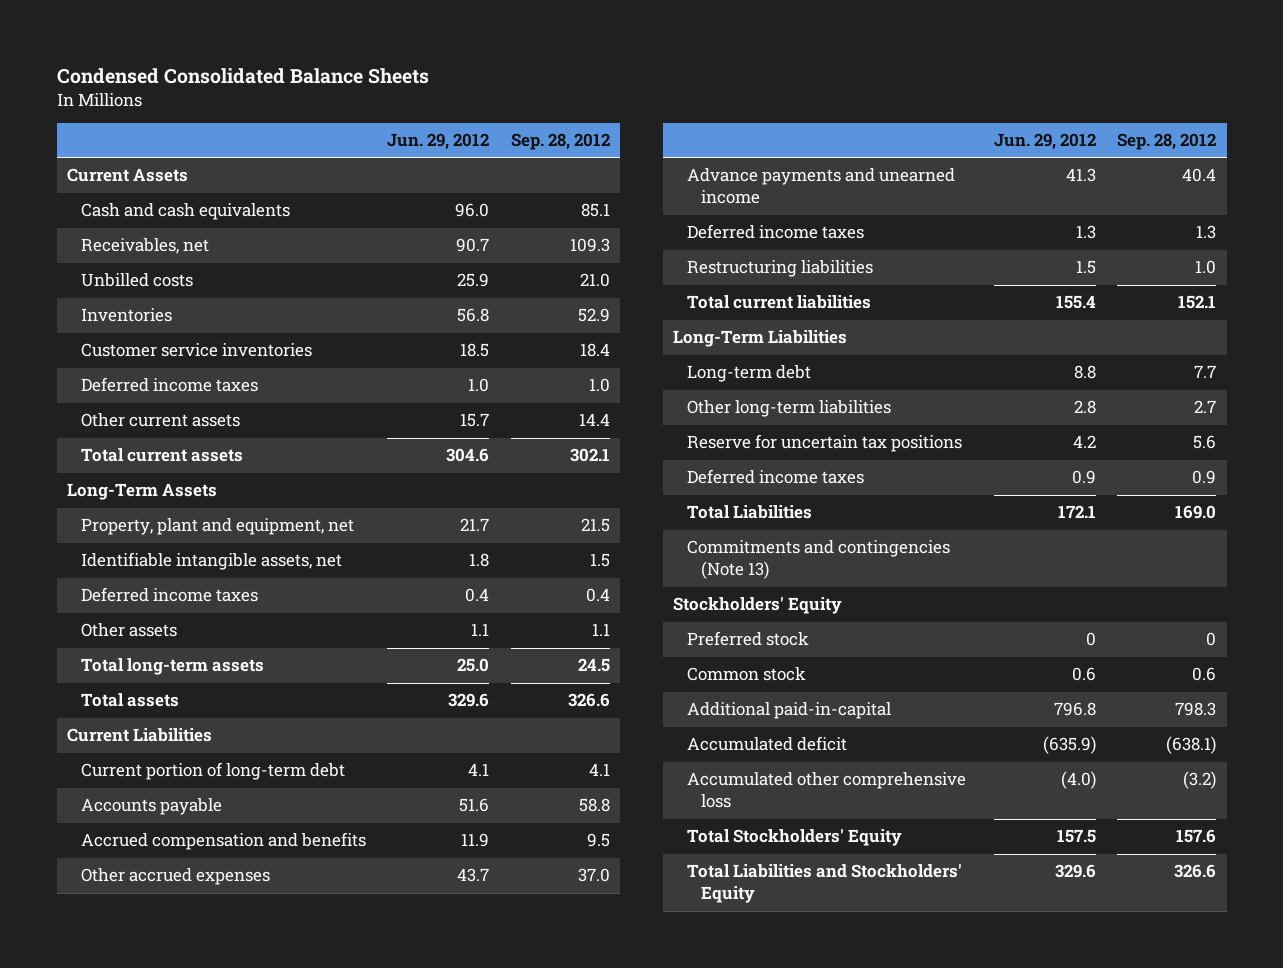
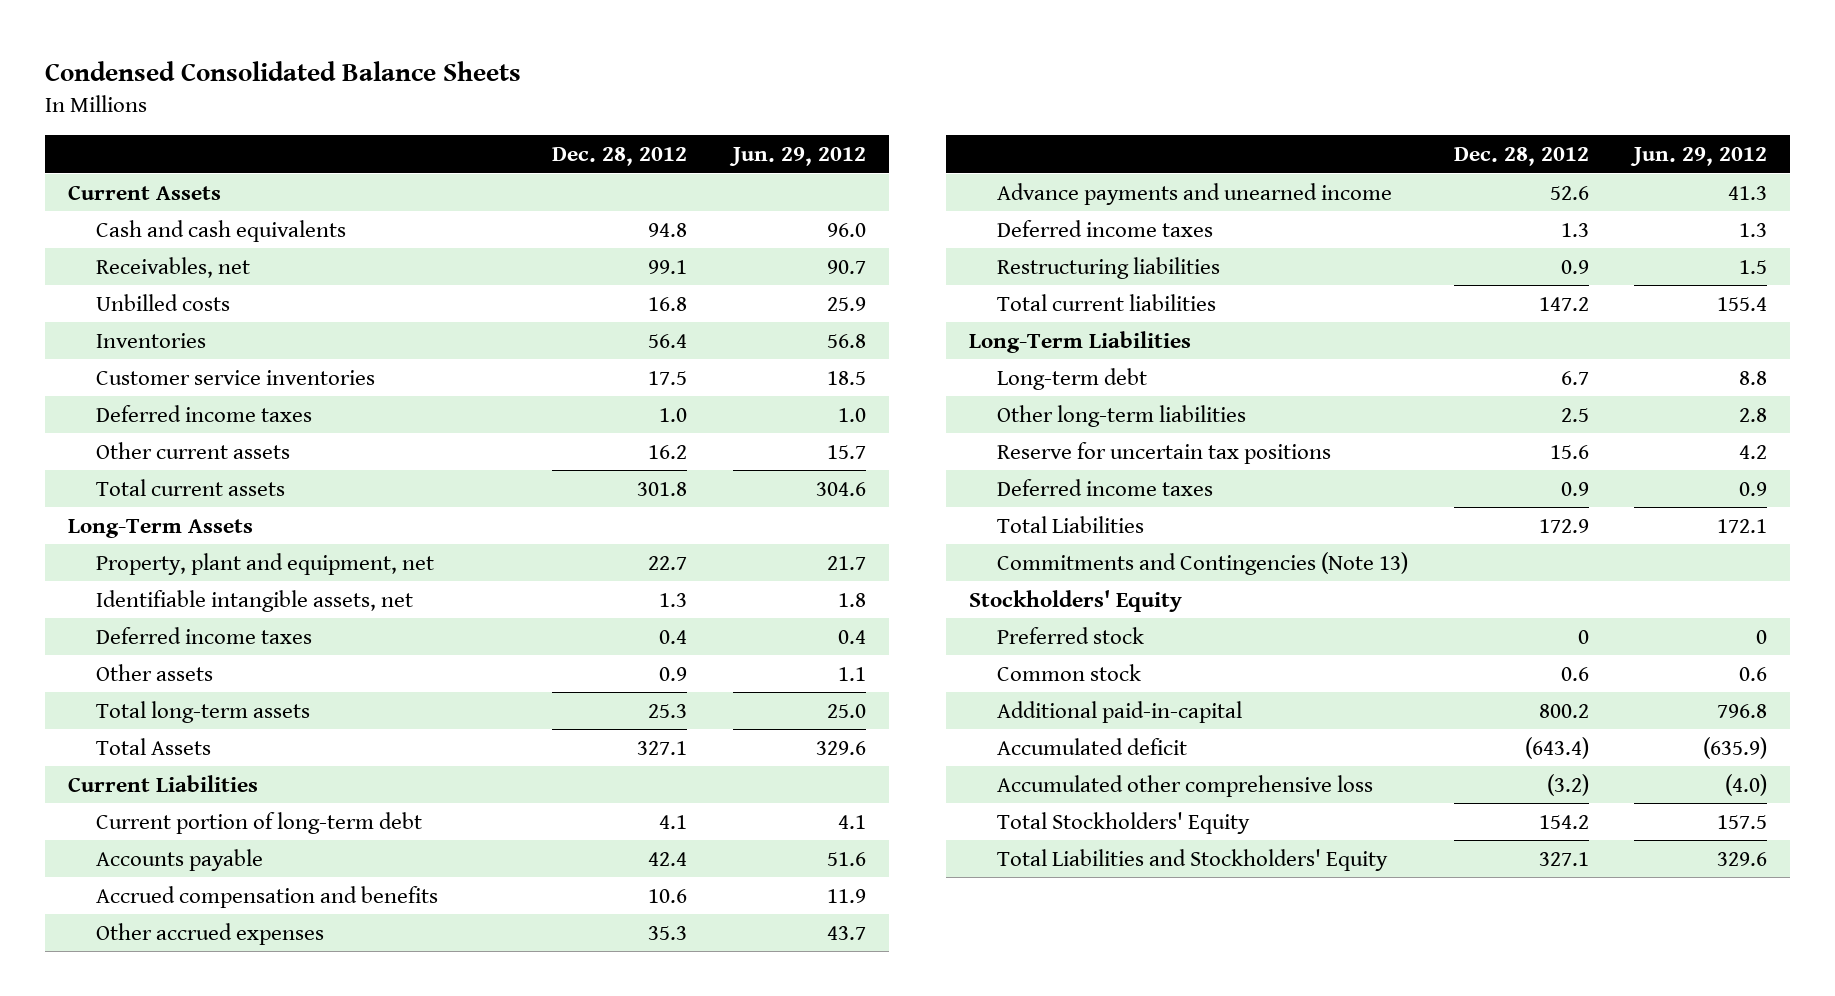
[510,133,610,151] Sep. 28, 2012 -> none
none -> [552,147,688,167] Dec. 28, 2012
[81,693,180,708] Total assets -> [95,737,211,755] Total Assets
[687,540,951,580] Commitments and contingencies (Note 13) -> [997,551,1409,575] Commitments and Contingencies (Note 13)

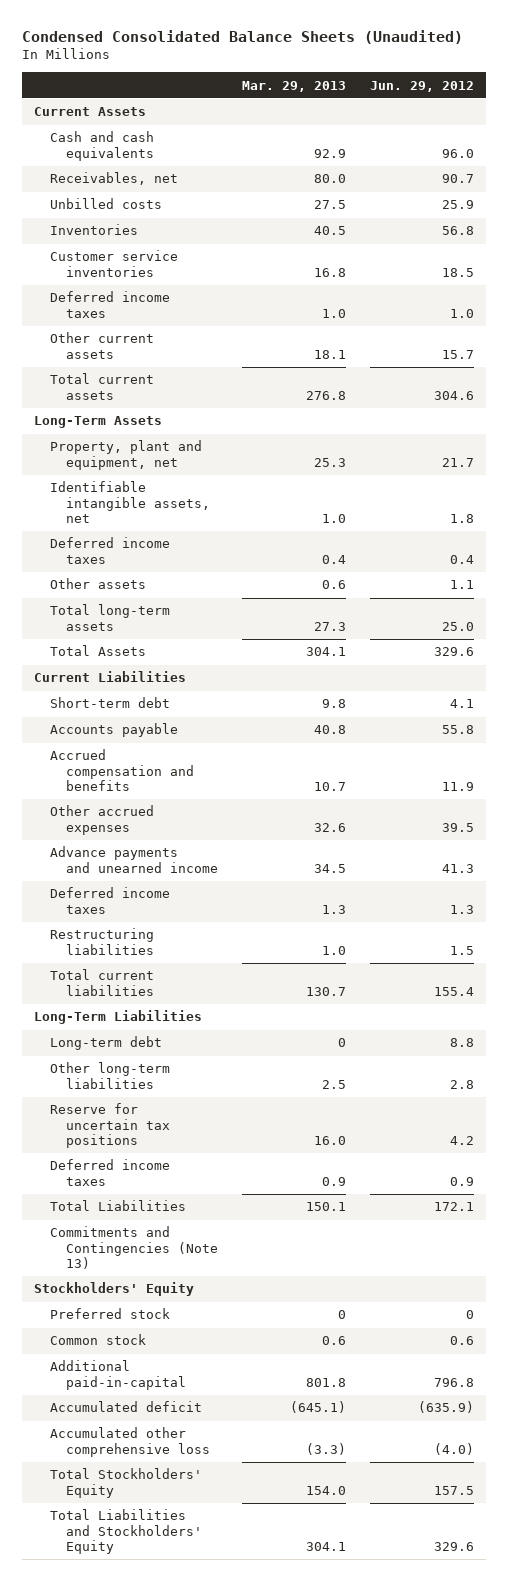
[45,60,522,81] Condensed Consolidated Balance Sheets -> [22,29,464,44] Condensed Consolidated Balance Sheets (Unaudited)
[552,147,688,167] Dec. 28, 2012 -> none
none -> [241,80,346,92] Mar. 29, 2013
[95,811,422,834] Current portion of long-term debt -> [49,697,170,709] Short-term debt
[827,851,867,866] 51.6 -> [442,725,475,735] 55.8
[827,925,867,940] 43.7 -> [442,822,475,832] 39.5

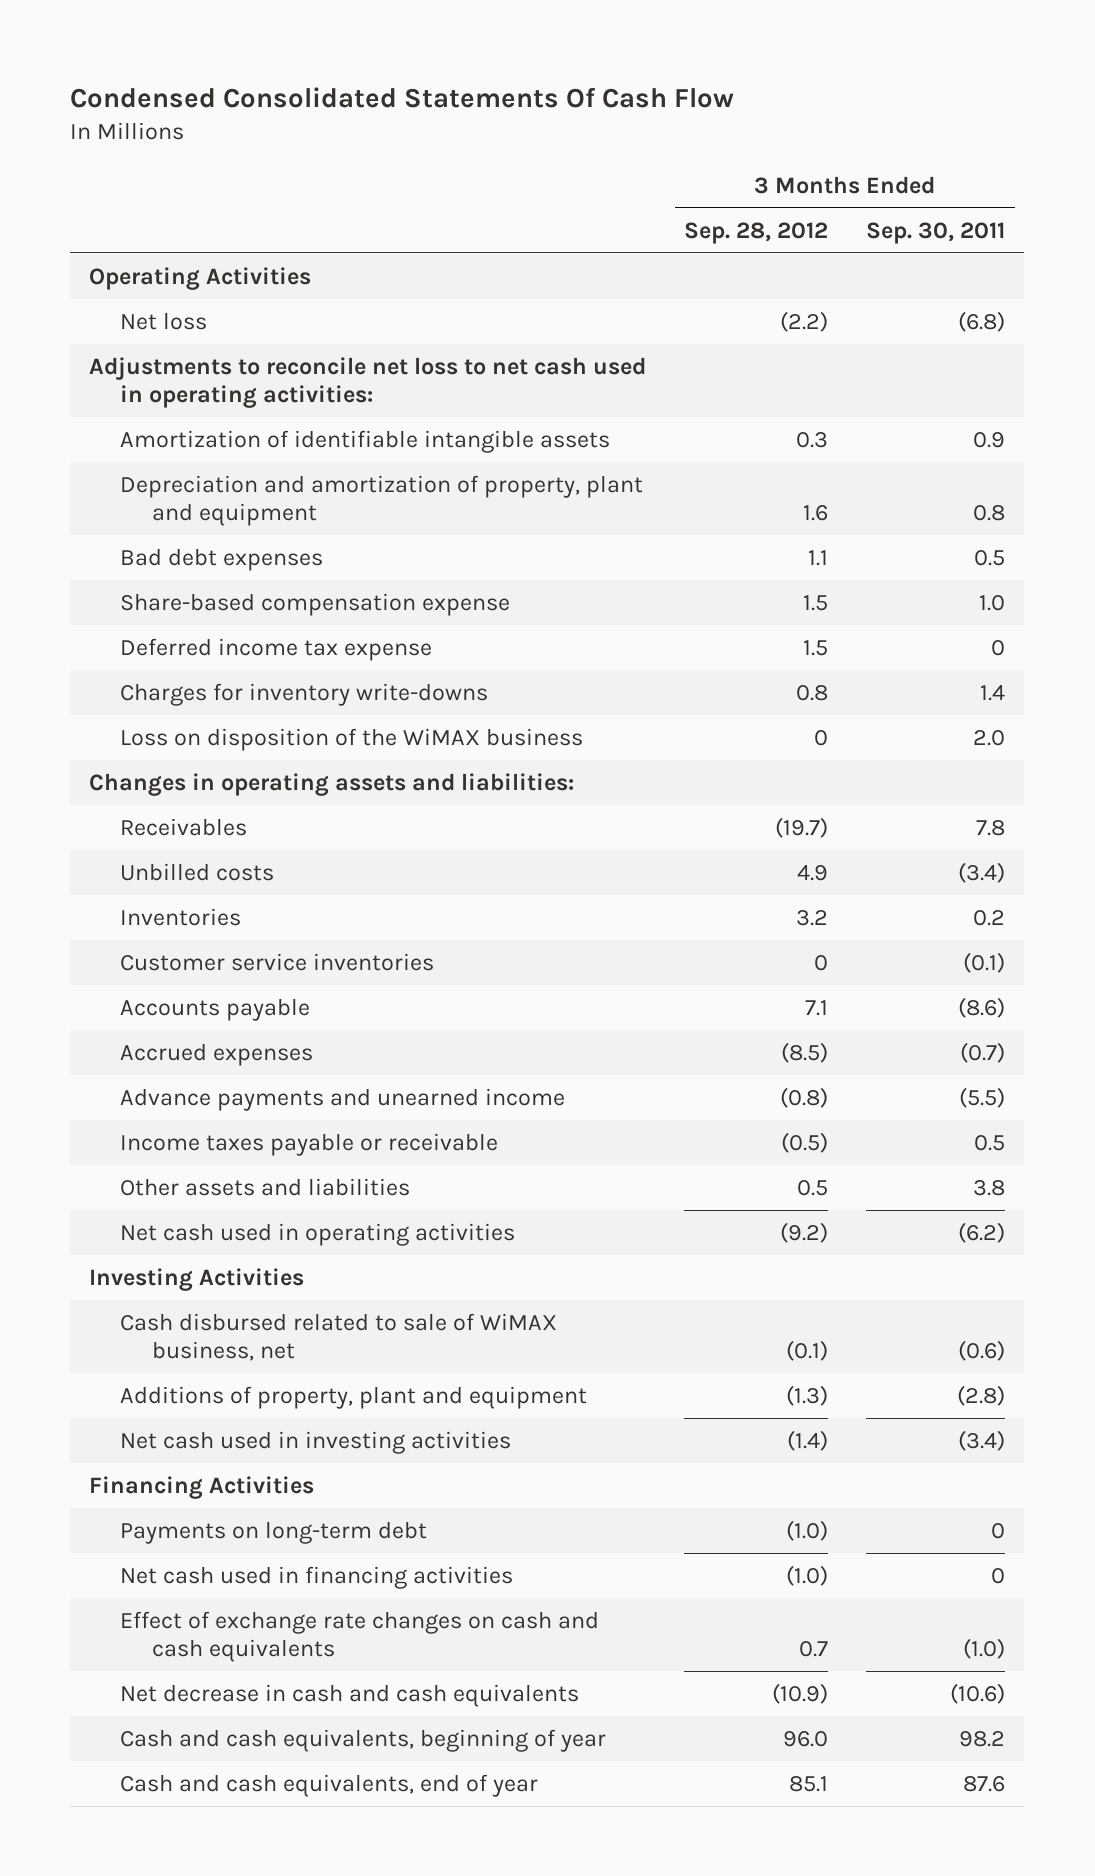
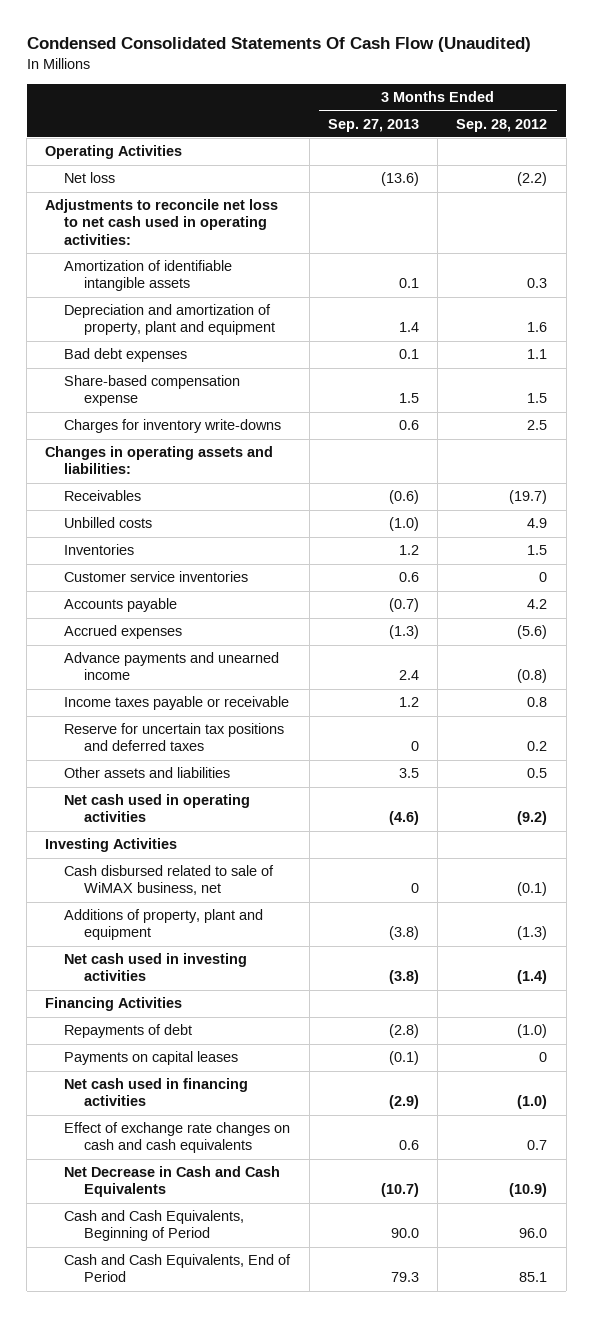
[70,87,735,109] Condensed Consolidated Statements Of Cash Flow -> [26,37,531,53] Condensed Consolidated Statements Of Cash Flow (Unaudited)
[866,221,1006,244] Sep. 30, 2011 -> none
none -> [327,118,419,132] Sep. 27, 2013
[120,637,433,661] Deferred income tax expense -> none
[120,727,584,751] Loss on disposition of the WiMAX business -> none
[796,684,829,701] 0.8 -> [527,420,548,431] 2.5
[796,909,829,926] 3.2 -> [527,545,548,556] 1.5
[805,999,829,1016] 7.1 -> [527,599,548,610] 4.2
[781,1041,829,1063] (8.5) -> [517,625,548,640] (5.6)
[781,1131,829,1153] (0.5) -> [527,697,548,708] 0.8
none -> [64,723,285,752] Reserve for uncertain tax positions and deferred taxes
[120,1520,428,1544] Payments on long-term debt -> [64,1024,193,1039] Repayments of debt
none -> [64,1051,239,1066] Payments on capital leases
[120,1683,580,1707] Net decrease in cash and cash equivalents -> [64,1166,281,1198] Net Decrease in Cash and Cash Equivalents
[120,1728,607,1752] Cash and cash equivalents, beginning of year -> [64,1210,245,1242] Cash and Cash Equivalents, Beginning of Period
[120,1773,539,1797] Cash and cash equivalents, end of year -> [64,1254,292,1283] Cash and Cash Equivalents, End of Period

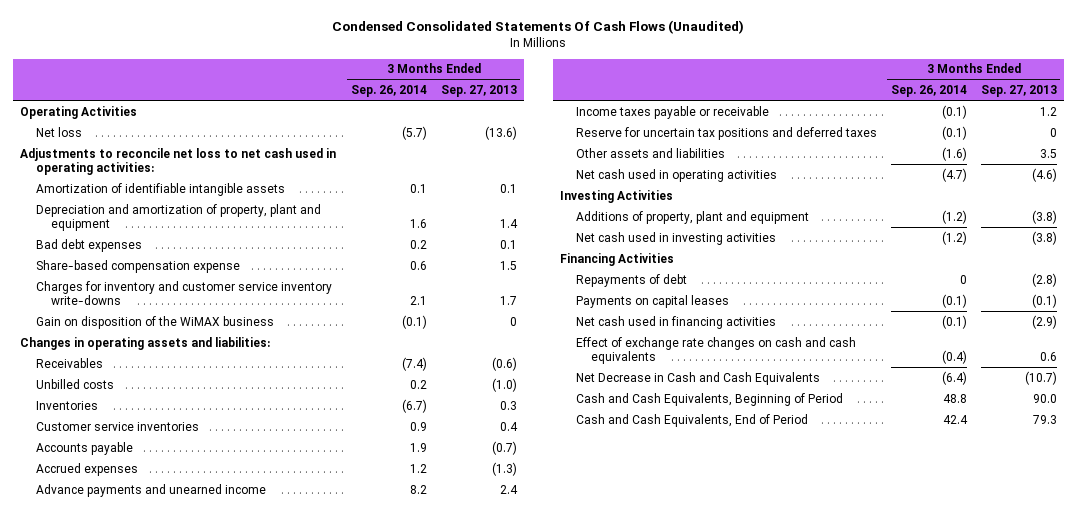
[26,37,531,53] Condensed Consolidated Statements Of Cash Flow (Unaudited) -> [332,20,745,35] Condensed Consolidated Statements Of Cash Flows (Unaudited)
[456,118,548,132] Sep. 28, 2012 -> none
none -> [350,85,427,98] Sep. 26, 2014
[64,419,282,434] Charges for inventory write-downs -> [35,280,332,305] Charges for inventory and customer service inventory write-downs
[398,420,419,431] 0.6 -> [499,295,517,305] 1.7
none -> [35,315,274,329] Gain on disposition of the WiMAX business
[398,545,419,556] 1.2 -> [499,400,517,410] 0.3
[398,572,419,583] 0.6 -> [499,421,518,431] 0.4
[64,865,275,896] Cash disbursed related to sale of WiMAX business, net -> none

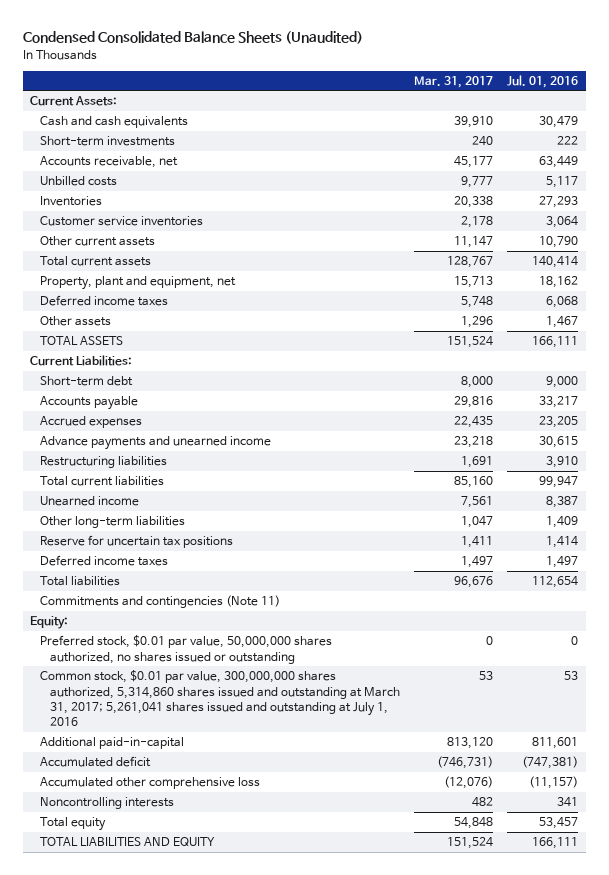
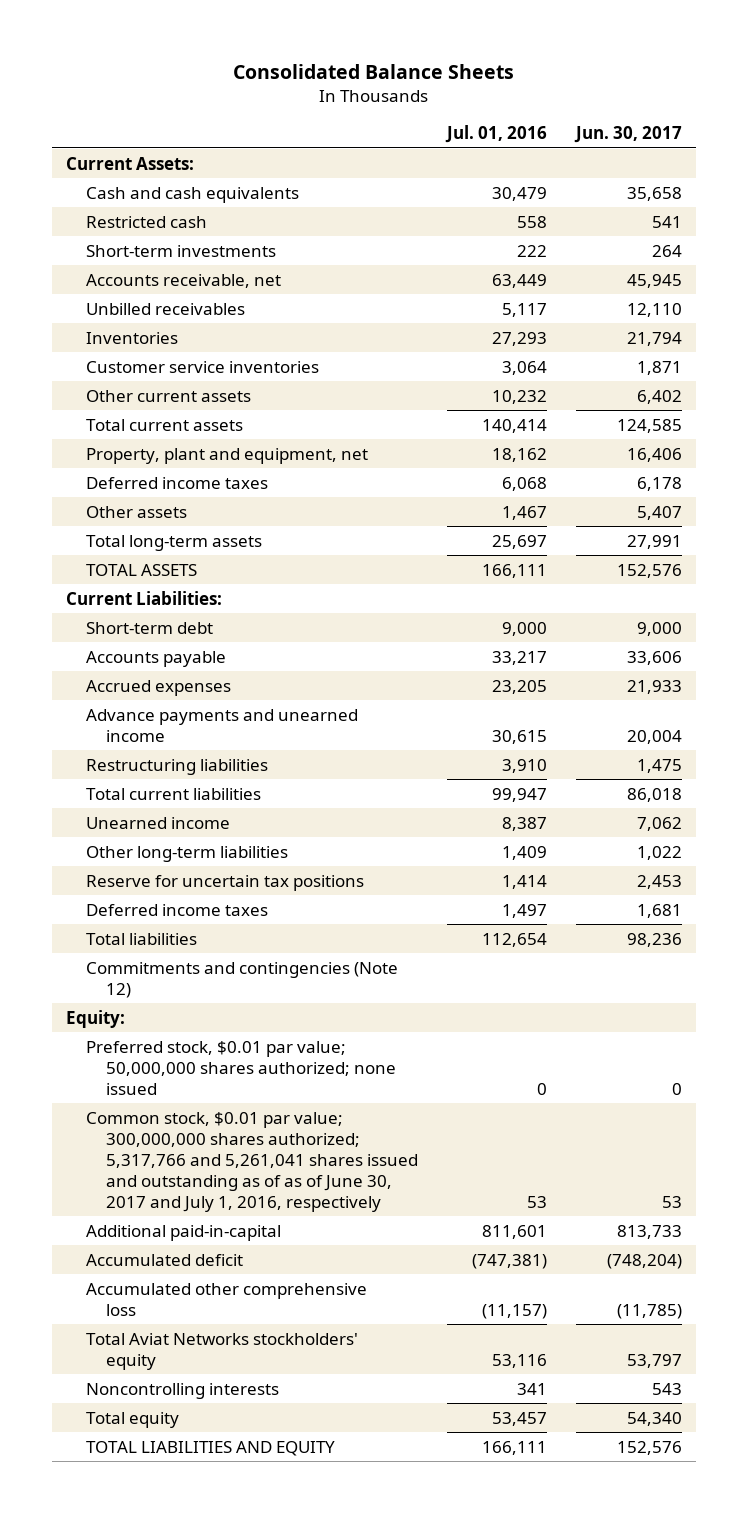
[23,31,364,45] Condensed Consolidated Balance Sheets (Unaudited) -> [233,63,515,79] Consolidated Balance Sheets
[414,76,494,89] Mar. 31, 2017 -> none
none -> [573,126,682,144] Jun. 30, 2017
none -> [86,215,208,228] Restricted cash
[39,176,117,187] Unbilled costs -> [86,302,246,315] Unbilled receivables
[539,236,579,249] 10,790 -> [492,389,548,404] 10,232
none -> [86,534,263,551] Total long-term assets
[39,595,280,609] Commitments and contingencies (Note 11) -> [86,961,399,998] Commitments and contingencies (Note 12)
[39,635,332,664] Preferred stock, $0.01 par value, 50,000,000 shares authorized, no shares issued or outstanding -> [86,1040,397,1095] Preferred stock, $0.01 par value; 50,000,000 shares authorized; none issued
[39,670,400,727] Common stock, $0.01 par value, 300,000,000 shares authorized, 5,314,860 shares issued and outstanding at March 31, 2017; 5,261,041 shares issued and outstanding at July 1, 2016 -> [86,1111,419,1212] Common stock, $0.01 par value; 300,000,000 shares authorized; 5,317,766 and 5,261,041 shares issued and outstanding as of as of June 30, 2017 and July 1, 2016, respectively
none -> [86,1332,359,1370] Total Aviat Networks stockholders' equity

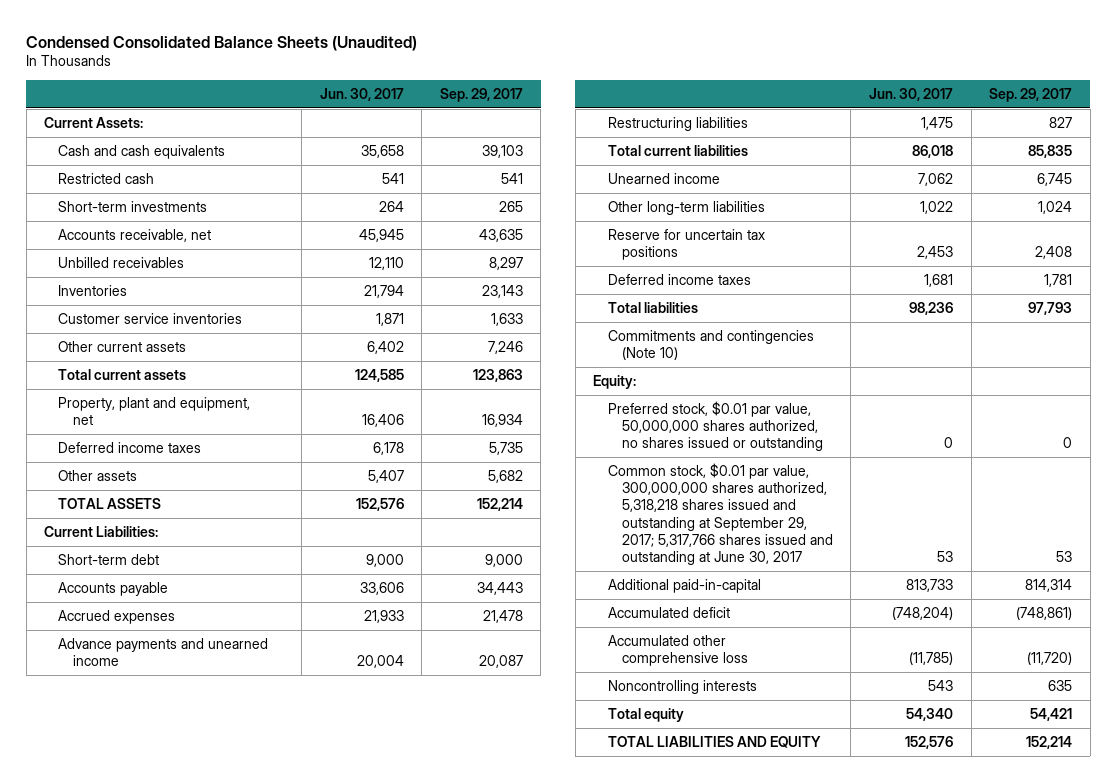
[233,63,515,79] Consolidated Balance Sheets -> [26,35,418,51] Condensed Consolidated Balance Sheets (Unaudited)
[445,125,548,144] Jul. 01, 2016 -> none
none -> [439,88,523,103] Sep. 29, 2017
[86,534,263,551] Total long-term assets -> none
[86,961,399,998] Commitments and contingencies (Note 12) -> [607,329,814,361] Commitments and contingencies (Note 10)
[86,1040,397,1095] Preferred stock, $0.01 par value; 50,000,000 shares authorized; none issued -> [607,400,823,452] Preferred stock, $0.01 par value, 50,000,000 shares authorized, no shares issued or outstanding
[86,1111,419,1212] Common stock, $0.01 par value; 300,000,000 shares authorized; 5,317,766 and 5,261,041 shares issued and outstanding as of as of June 30, 2017 and July 1, 2016, respectively -> [607,462,833,566] Common stock, $0.01 par value, 300,000,000 shares authorized, 5,318,218 shares issued and outstanding at September 29, 2017; 5,317,766 shares issued and outstanding at June 30, 2017
[86,1332,359,1370] Total Aviat Networks stockholders' equity -> none

